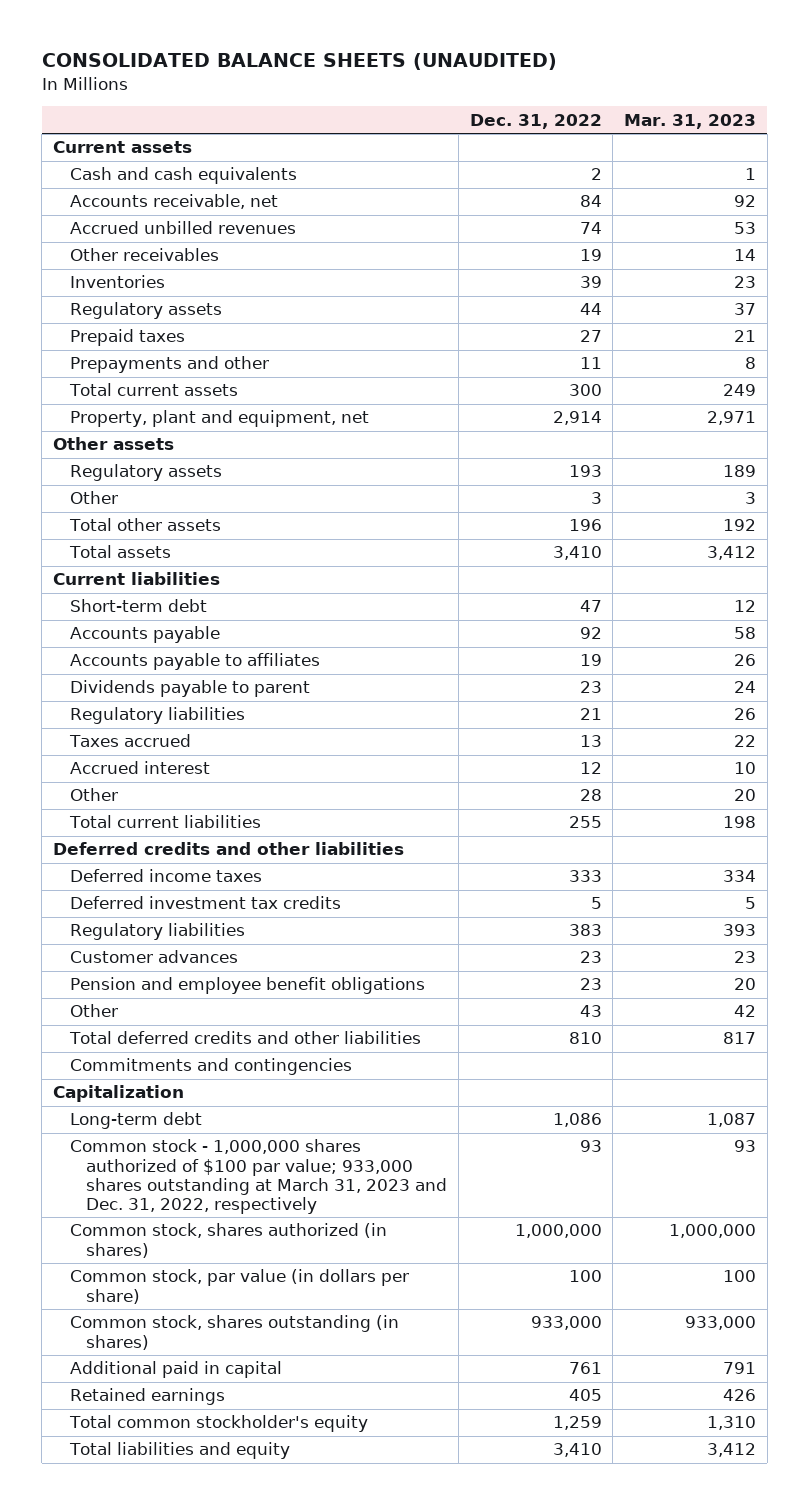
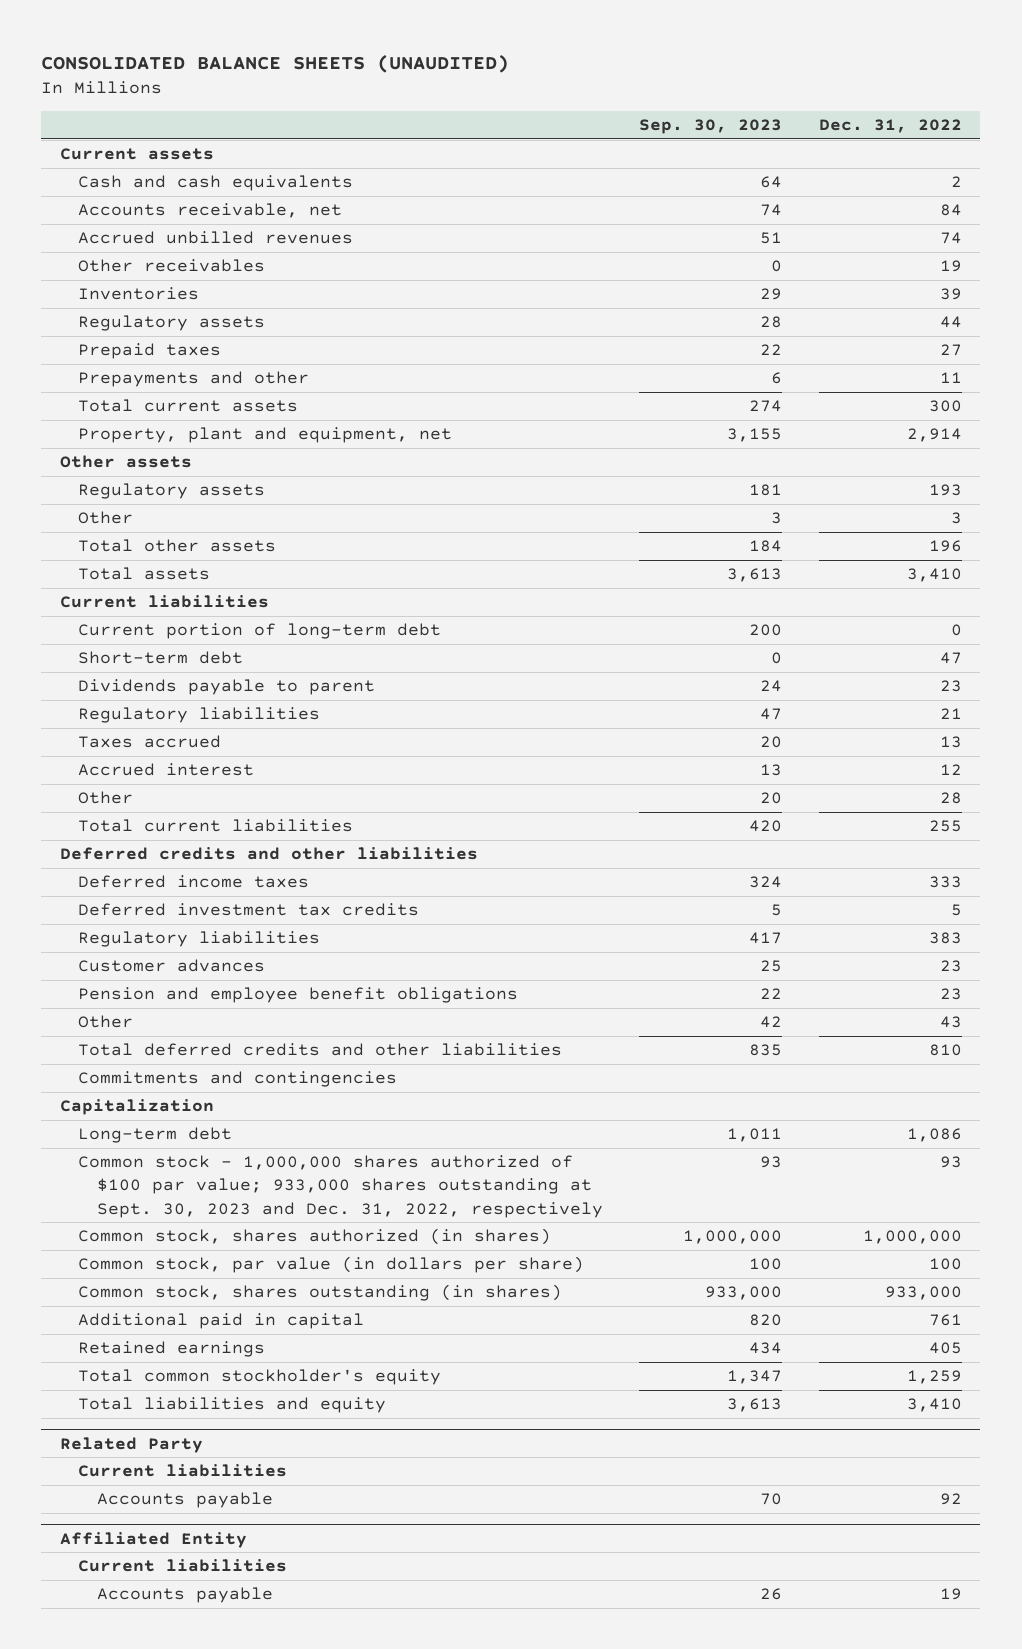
[624,113,757,129] Mar. 31, 2023 -> none
none -> [639,119,783,135] Sep. 30, 2023
none -> [78,623,442,640] Current portion of long-term debt
[69,626,220,644] Accounts payable -> none
[69,653,320,671] Accounts payable to affiliates -> none
[69,1139,448,1214] Common stock - 1,000,000 shares authorized of $100 par value; 933,000 shares outstanding at March 31, 2023 and Dec. 31, 2022, respectively -> [78,1155,604,1218] Common stock - 1,000,000 shares authorized of $100 par value; 933,000 shares outstanding at Sept. 30, 2023 and Dec. 31, 2022, respectively
none -> [59,1436,203,1453] Related Party
none -> [78,1464,288,1478] Current liabilities
none -> [97,1492,274,1509] Accounts payable
none -> [59,1531,247,1548] Affiliated Entity
none -> [78,1559,288,1573] Current liabilities
none -> [97,1587,274,1604] Accounts payable

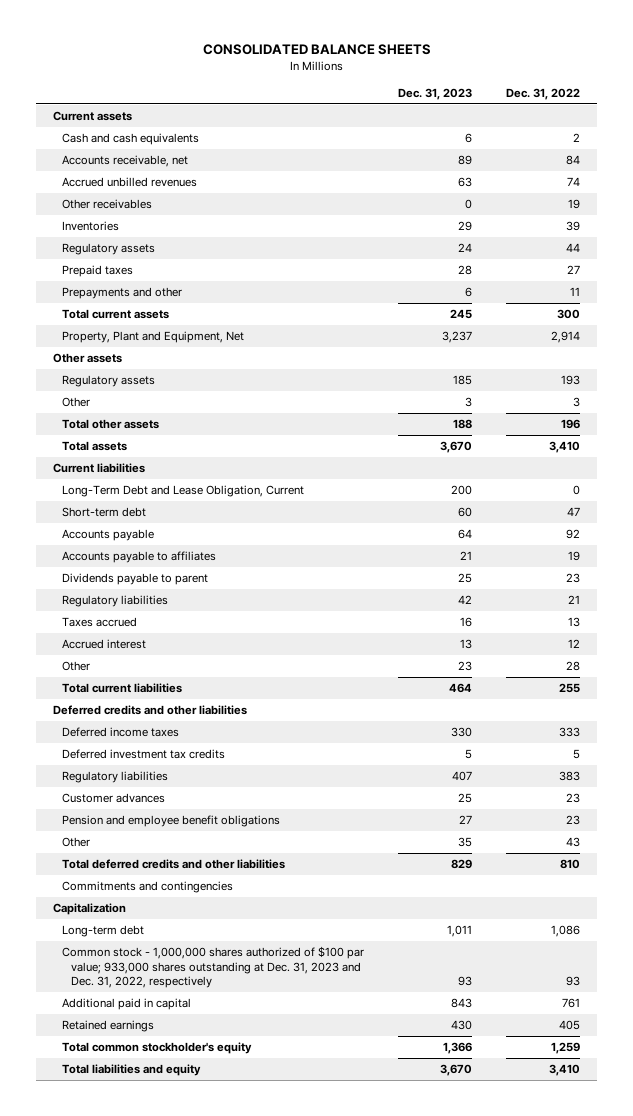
[41,55,510,74] CONSOLIDATED BALANCE SHEETS (UNAUDITED) -> [202,44,431,56] CONSOLIDATED BALANCE SHEETS
[639,119,783,135] Sep. 30, 2023 -> none
none -> [398,87,473,100] Dec. 31, 2023
[78,427,453,444] Property, plant and equipment, net -> [62,331,245,344] Property, Plant and Equipment, Net
[78,623,442,640] Current portion of long-term debt -> [62,485,305,498] Long-Term Debt and Lease Obligation, Current
none -> [62,529,155,542] Accounts payable
none -> [62,551,217,564] Accounts payable to affiliates
[78,1228,552,1246] Common stock, shares authorized (in shares) -> none
[78,1256,585,1274] Common stock, par value (in dollars per share) -> none
[78,1284,563,1302] Common stock, shares outstanding (in shares) -> none
[78,1155,604,1218] Common stock - 1,000,000 shares authorized of $100 par value; 933,000 shares outstanding at Sept. 30, 2023 and Dec. 31, 2022, respectively -> [62,946,365,989] Common stock - 1,000,000 shares authorized of $100 par value; 933,000 shares outstanding at Dec. 31, 2023 and Dec. 31, 2022, respectively
[59,1436,203,1453] Related Party -> none
[78,1464,288,1478] Current liabilities -> none
[97,1492,274,1509] Accounts payable -> none
[59,1531,247,1548] Affiliated Entity -> none
[78,1559,288,1573] Current liabilities -> none
[97,1587,274,1604] Accounts payable -> none

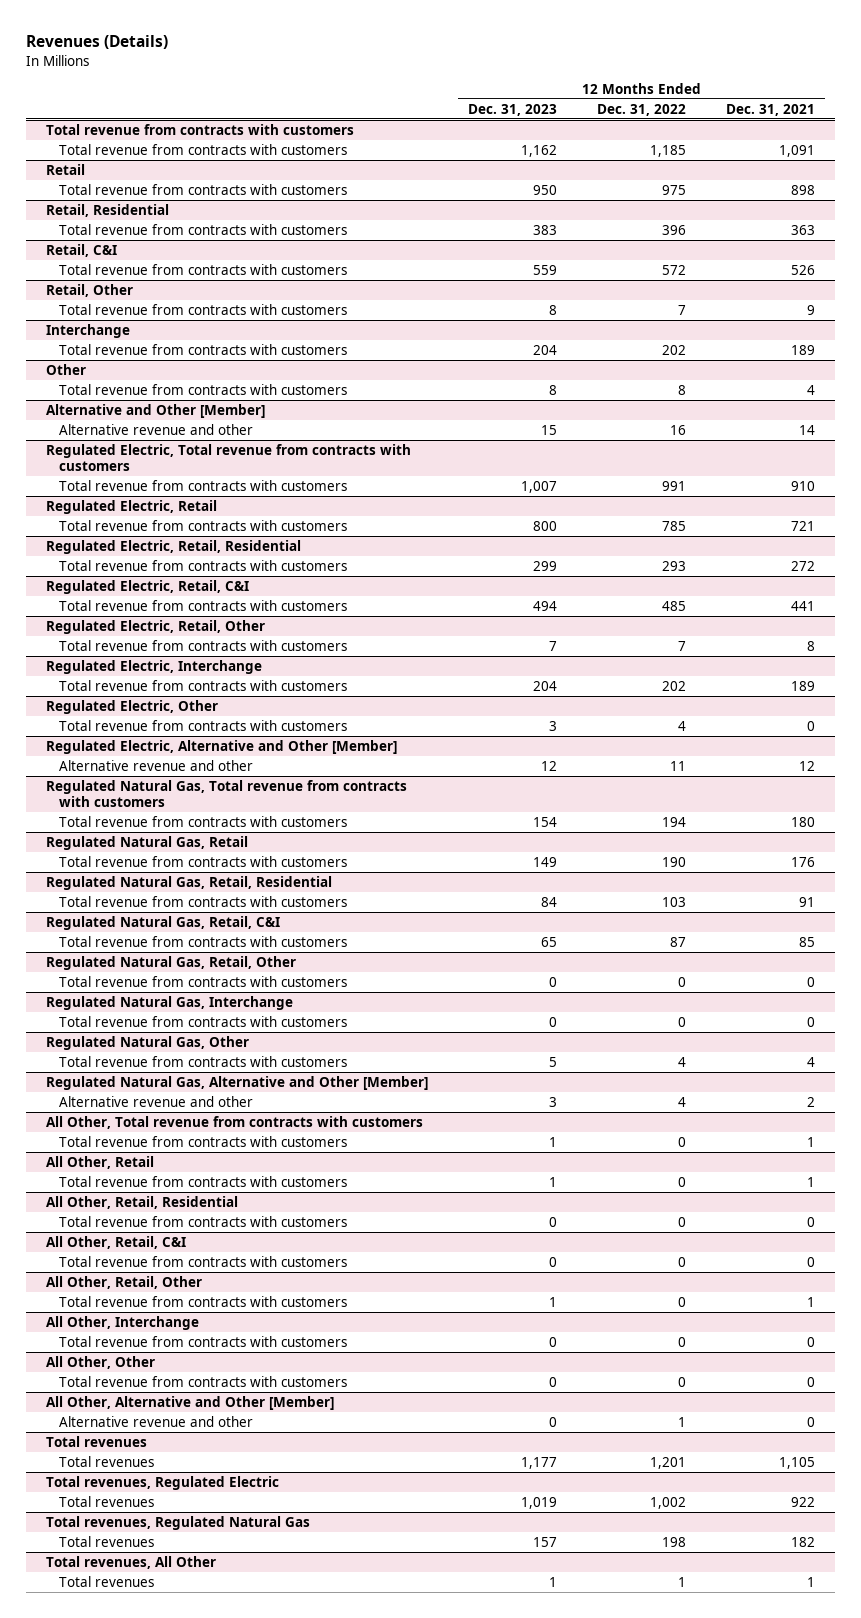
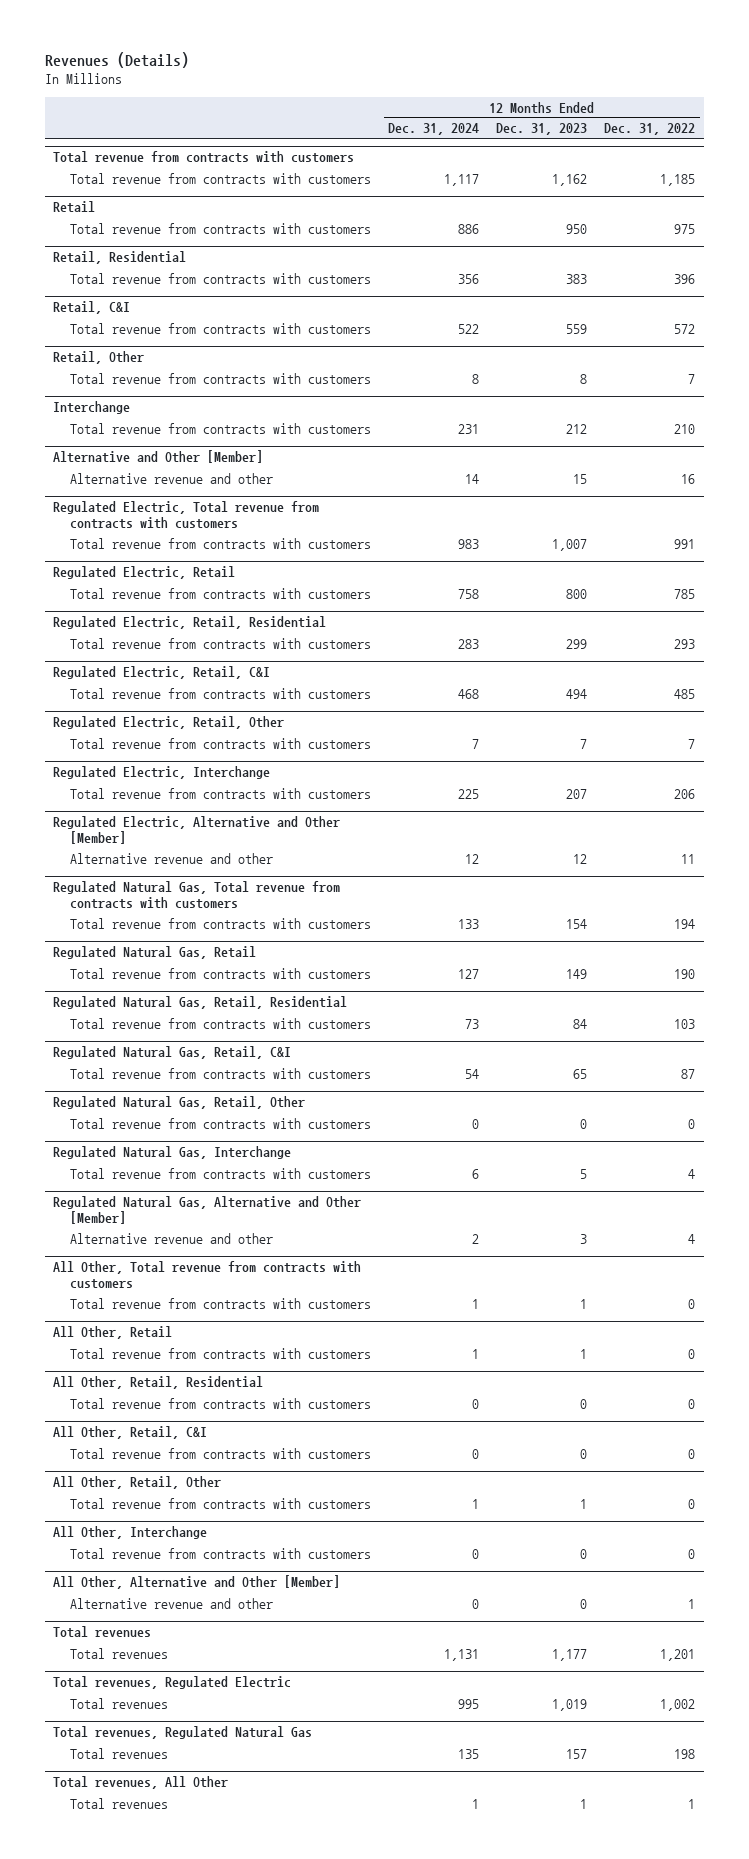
[726,103,816,116] Dec. 31, 2021 -> none
none -> [387,123,479,136] Dec. 31, 2024
[46,363,87,375] Other -> none
[59,383,348,395] Total revenue from contracts with customers -> none
[533,344,558,355] 204 -> [566,423,588,434] 212
[662,344,687,355] 202 -> [674,423,696,434] 210
[46,699,219,714] Regulated Electric, Other -> none
[59,719,348,731] Total revenue from contracts with customers -> none
[533,680,558,691] 204 -> [566,788,588,799] 207
[662,680,687,691] 202 -> [674,788,696,799] 206
[59,1015,348,1027] Total revenue from contracts with customers -> none
[46,1035,250,1050] Regulated Natural Gas, Other -> none
[46,1355,156,1369] All Other, Other -> none
[59,1375,348,1387] Total revenue from contracts with customers -> none

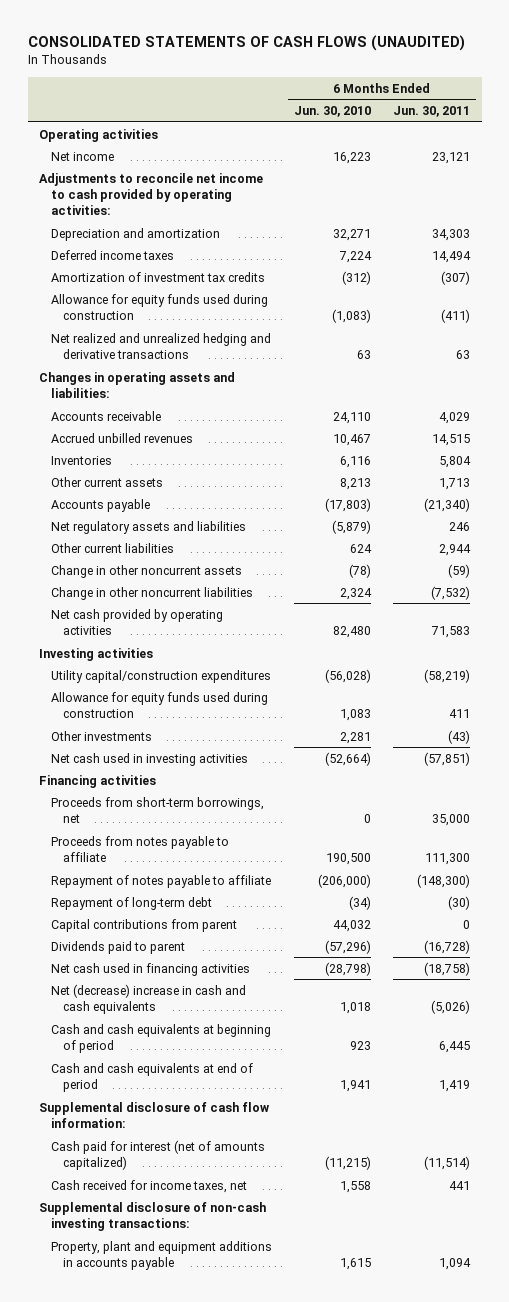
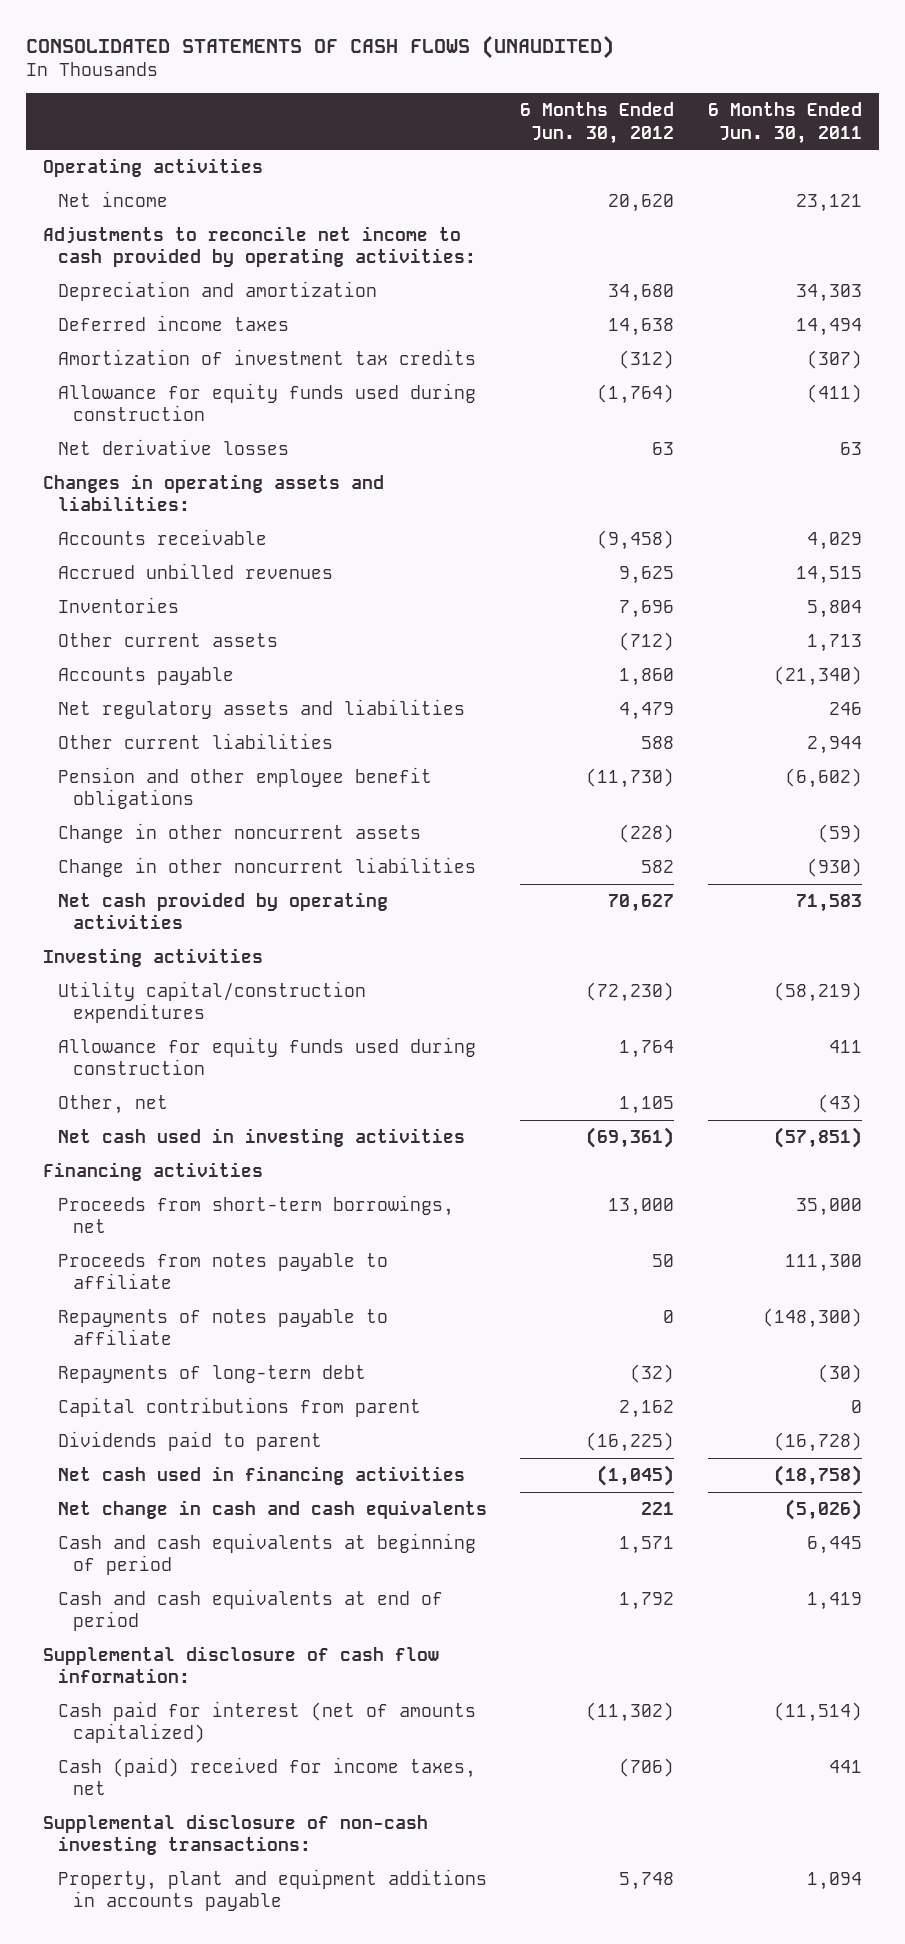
[294,106,372,118] Jun. 30, 2010 -> none
none -> [520,102,675,144] 6 Months Ended Jun. 30, 2012
[50,332,271,359] Net realized and unrealized hedging and derivative transactions -> [57,438,289,455] Net derivative losses
none -> [57,766,432,810] Pension and other employee benefit obligations
[431,585,471,600] (7,532) -> [807,857,863,877] (930)
[50,730,152,741] Other investments -> none
none -> [57,1094,168,1114] Other, net
[50,874,271,888] Repayment of notes payable to affiliate -> [57,1308,388,1346] Repayments of notes payable to affiliate
[50,896,212,910] Repayment of long-term debt -> [57,1364,366,1383] Repayments of long-term debt
[50,983,246,1014] Net (decrease) increase in cash and cash equivalents -> [57,1499,487,1519] Net change in cash and cash equivalents
[50,1179,247,1193] Cash received for income taxes, net -> [57,1756,476,1796] Cash (paid) received for income taxes, net

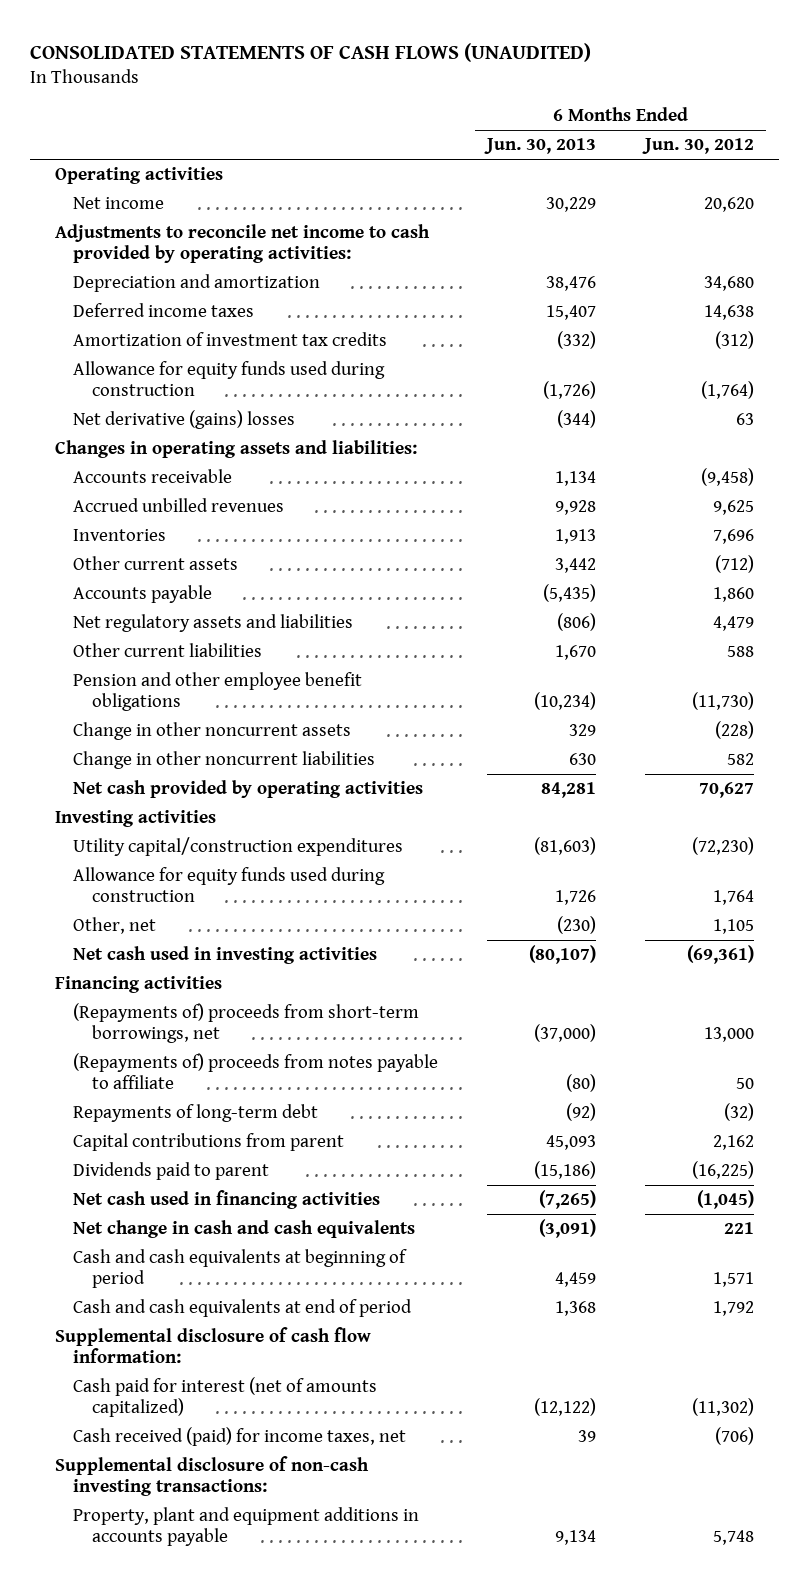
[708,102,863,144] 6 Months Ended Jun. 30, 2011 -> none
none -> [484,138,597,155] Jun. 30, 2013
[57,438,289,455] Net derivative losses -> [73,410,296,430] Net derivative (gains) losses
[57,1308,388,1346] Repayments of notes payable to affiliate -> none
[57,1194,454,1234] Proceeds from short-term borrowings, net -> [73,1003,420,1044] (Repayments of) proceeds from short-term borrowings, net
[57,1252,388,1290] Proceeds from notes payable to affiliate -> [73,1053,439,1090] (Repayments of) proceeds from notes payable to affiliate
[57,1756,476,1796] Cash (paid) received for income taxes, net -> [73,1427,407,1447] Cash received (paid) for income taxes, net

